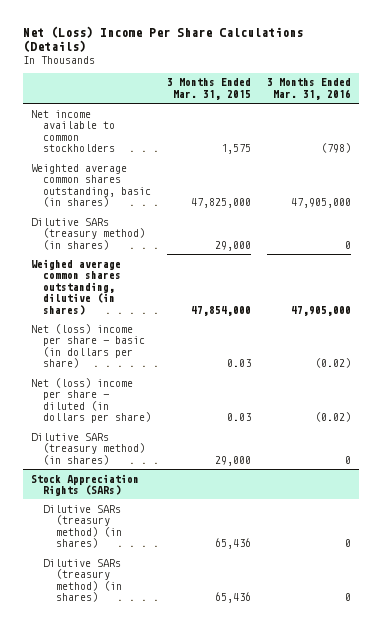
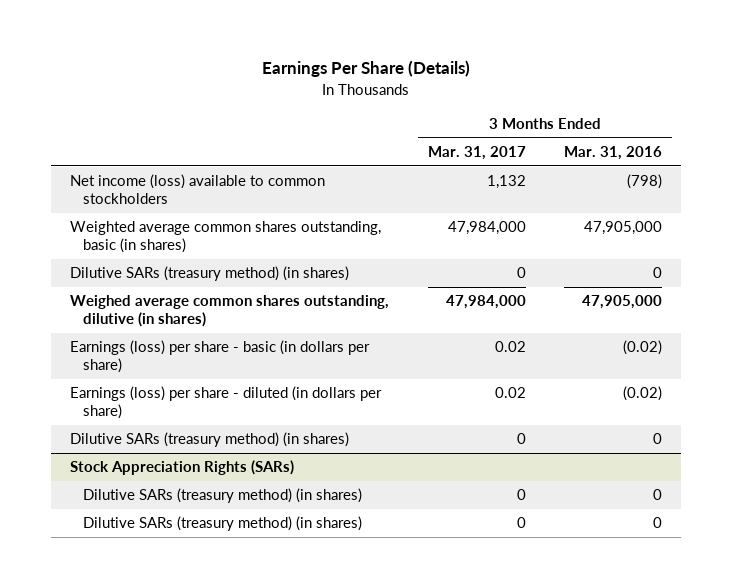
[22,26,303,53] Net (Loss) Income Per Share Calculations (Details) -> [262,60,471,78] Earnings Per Share (Details)
[167,78,252,101] 3 Months Ended Mar. 31, 2015 -> none
none -> [427,146,526,161] Mar. 31, 2017
[30,109,116,153] Net income available to common stockholders -> [70,174,326,204] Net income (loss) available to common stockholders
[30,323,146,369] Net (loss) income per share - basic (in dollars per share) -> [70,340,371,373] Earnings (loss) per share - basic (in dollars per share)
[30,377,152,424] Net (loss) income per share - diluted (in dollars per share) -> [70,386,383,419] Earnings (loss) per share - diluted (in dollars per share)

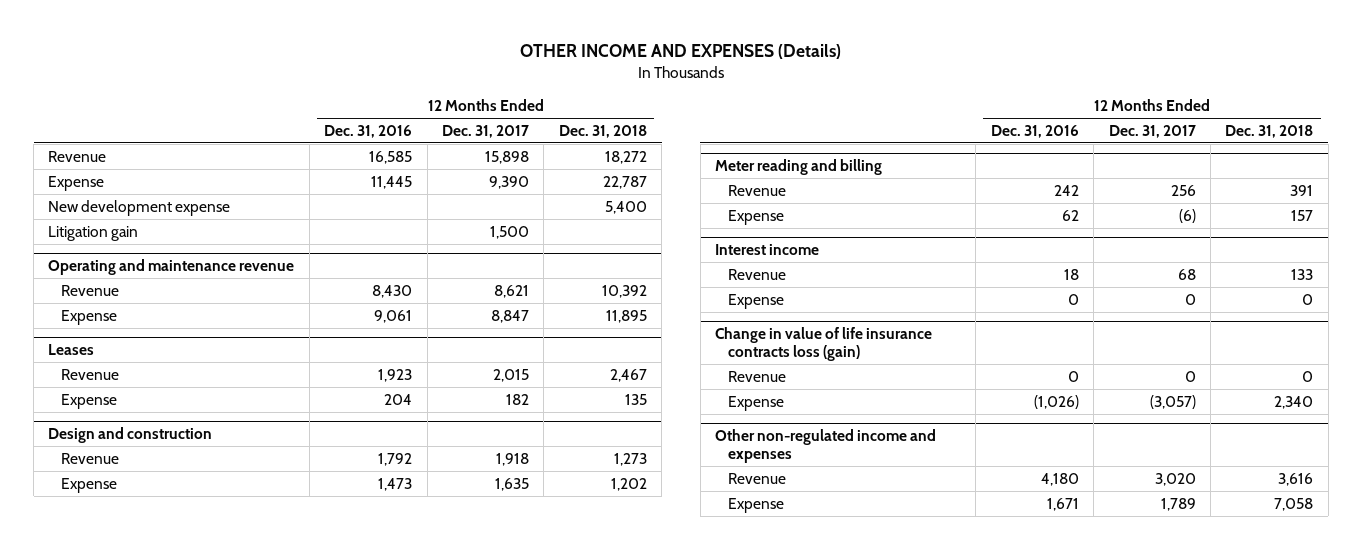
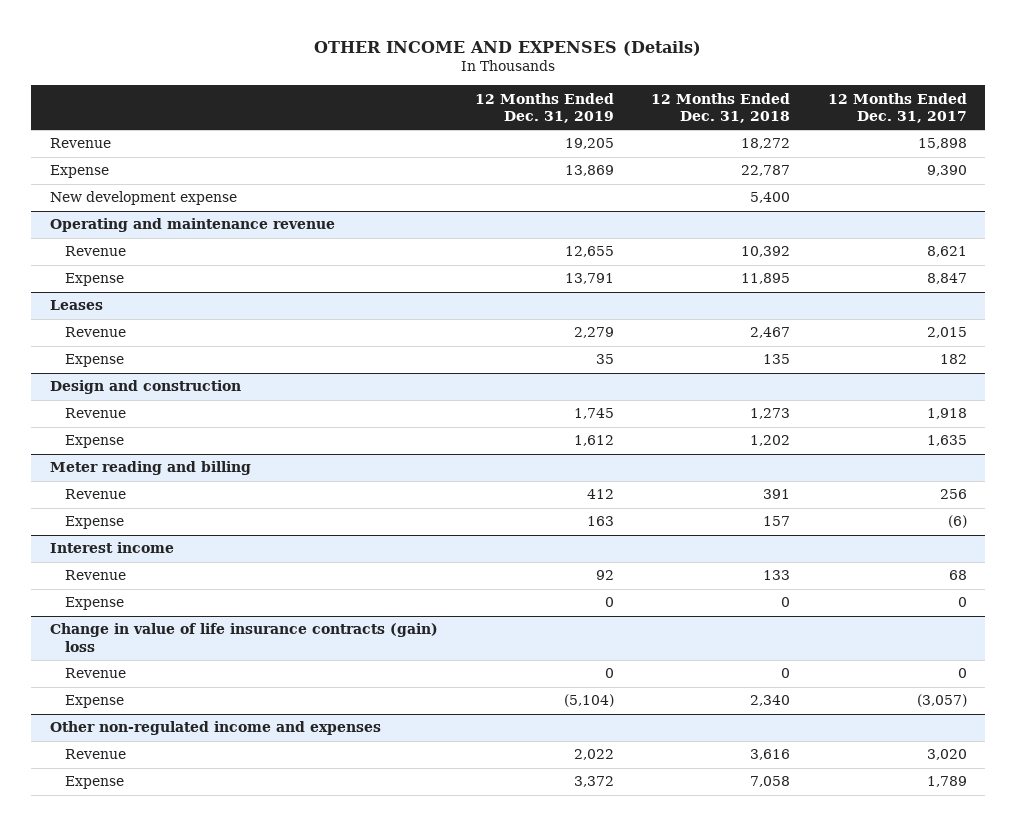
[324,124,413,138] Dec. 31, 2016 -> none
none -> [475,92,615,123] 12 Months Ended Dec. 31, 2019
[48,225,139,241] Litigation gain -> none
[714,326,932,362] Change in value of life insurance contracts loss (gain) -> [50,623,439,652] Change in value of life insurance contracts (gain) loss

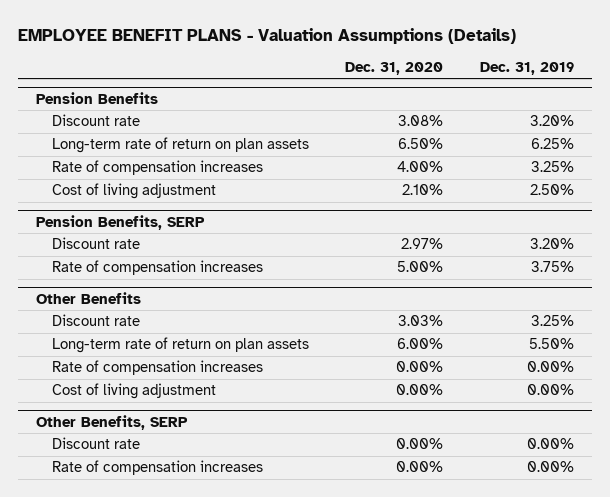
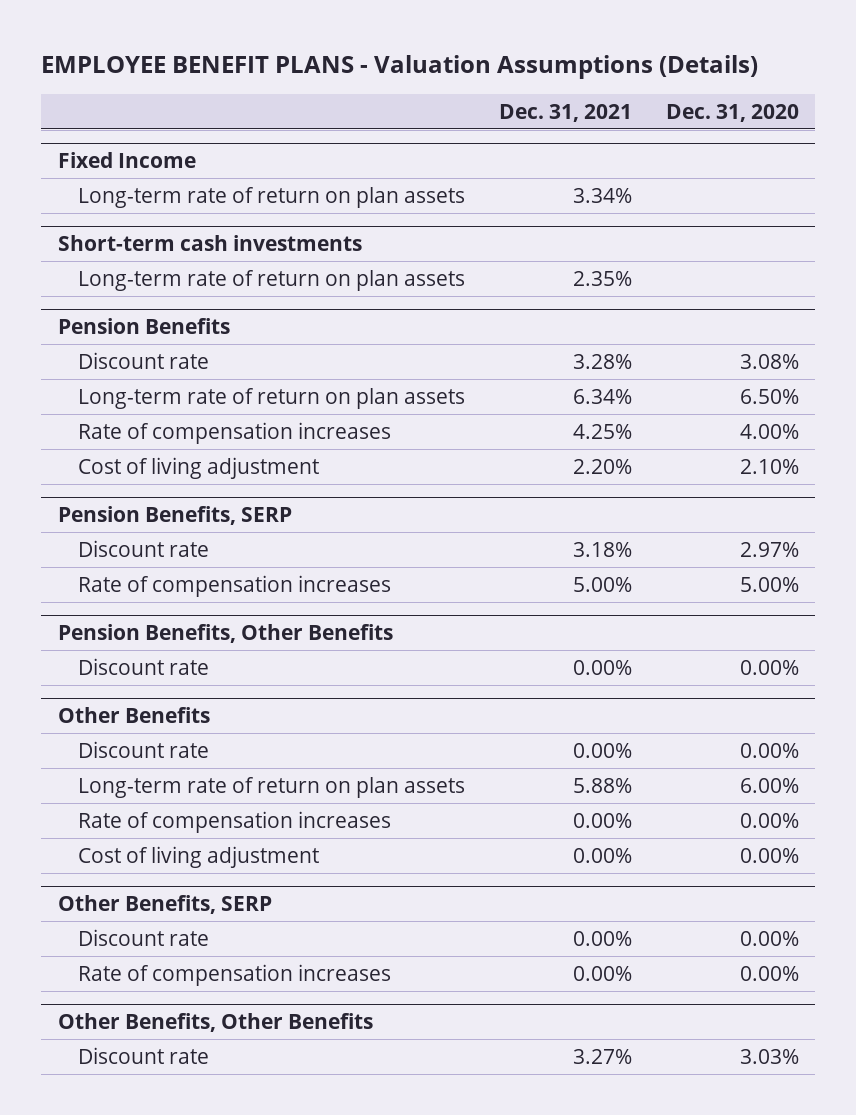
[479,61,574,75] Dec. 31, 2019 -> none
none -> [498,103,632,122] Dec. 31, 2021
none -> [57,152,196,169] Fixed Income
none -> [77,186,465,208] Long-term rate of return on plan assets
none -> [57,235,362,252] Short-term cash investments
none -> [77,269,465,291] Long-term rate of return on plan assets
none -> [57,624,393,644] Pension Benefits, Other Benefits
none -> [77,657,209,675] Discount rate
[398,315,444,327] 3.03% -> [739,742,799,758] 0.00%
none -> [57,1013,373,1033] Other Benefits, Other Benefits
none -> [77,1046,209,1064] Discount rate

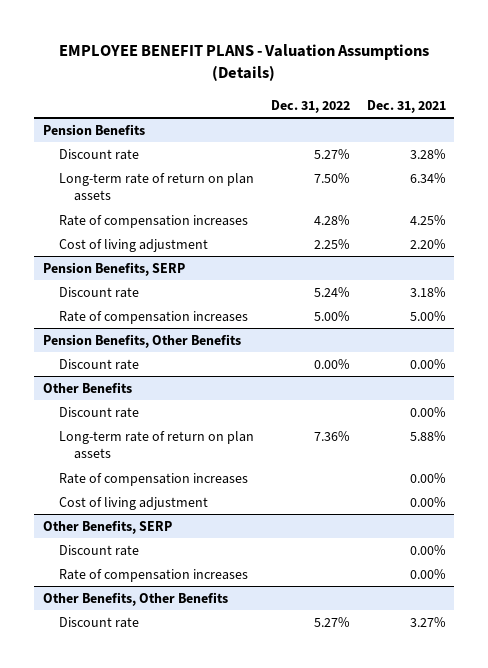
[665,103,799,122] Dec. 31, 2020 -> none
none -> [270,99,350,113] Dec. 31, 2022
[57,152,196,169] Fixed Income -> none
[77,186,465,208] Long-term rate of return on plan assets -> none
[57,235,362,252] Short-term cash investments -> none
[77,269,465,291] Long-term rate of return on plan assets -> none

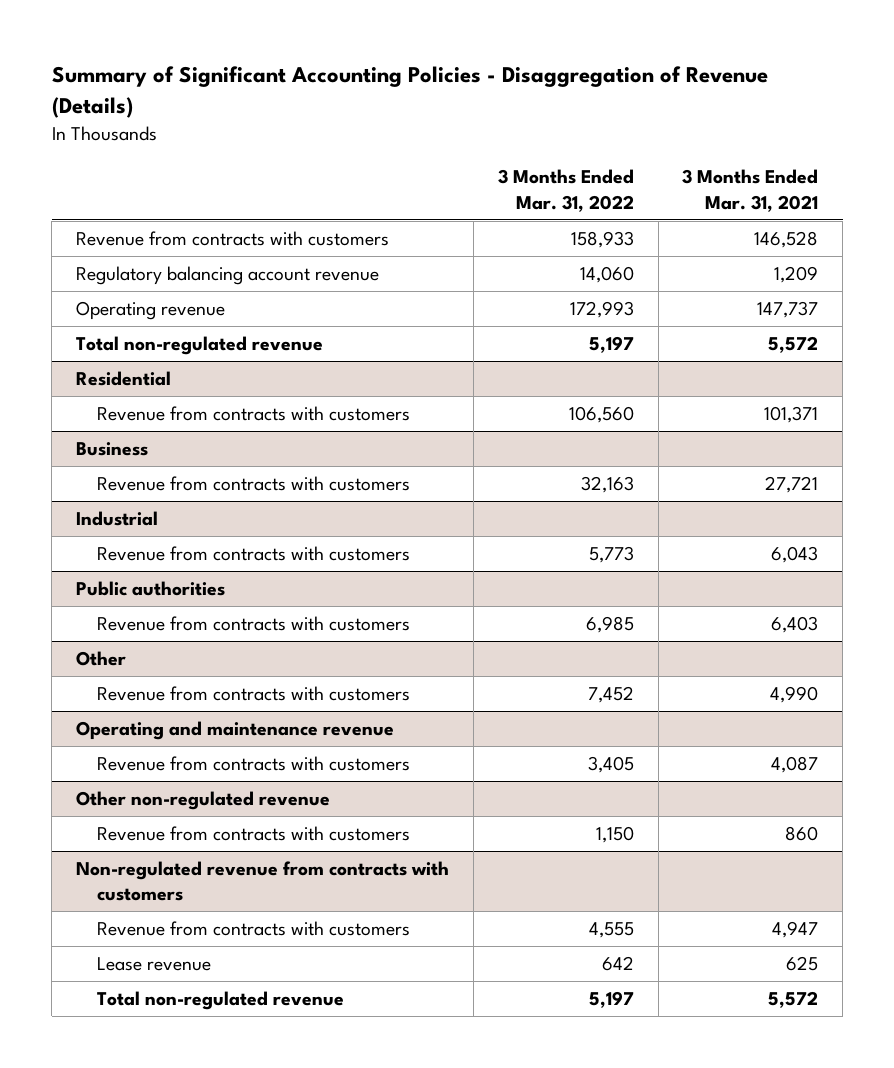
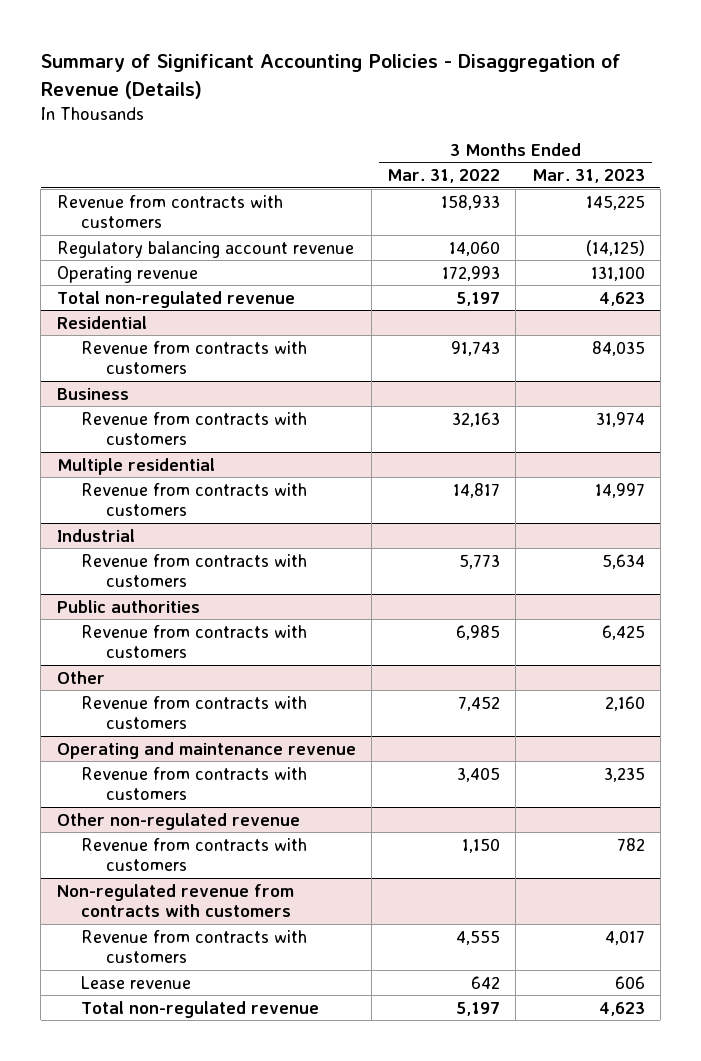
[682,169,819,212] 3 Months Ended Mar. 31, 2021 -> none
none -> [531,169,645,184] Mar. 31, 2023
[568,405,634,423] 106,560 -> [451,340,501,356] 91,743
none -> [56,457,215,475] Multiple residential
none -> [81,482,308,517] Revenue from contracts with customers

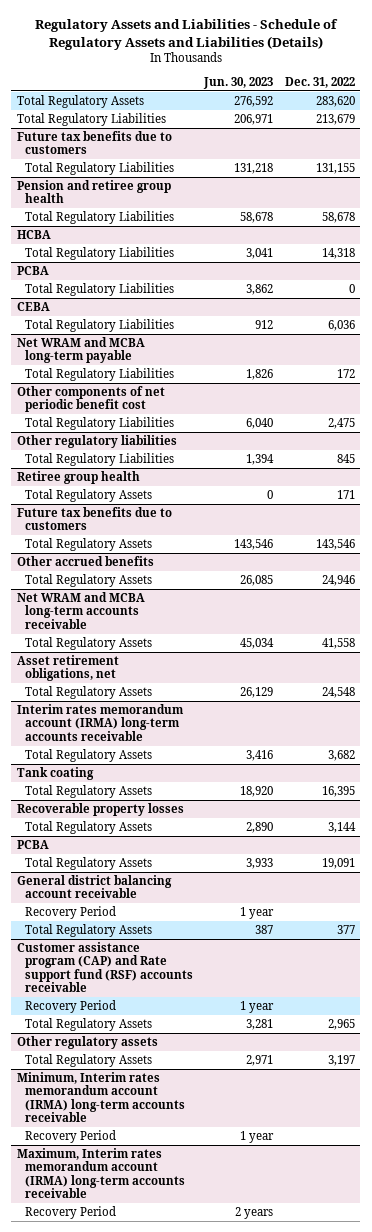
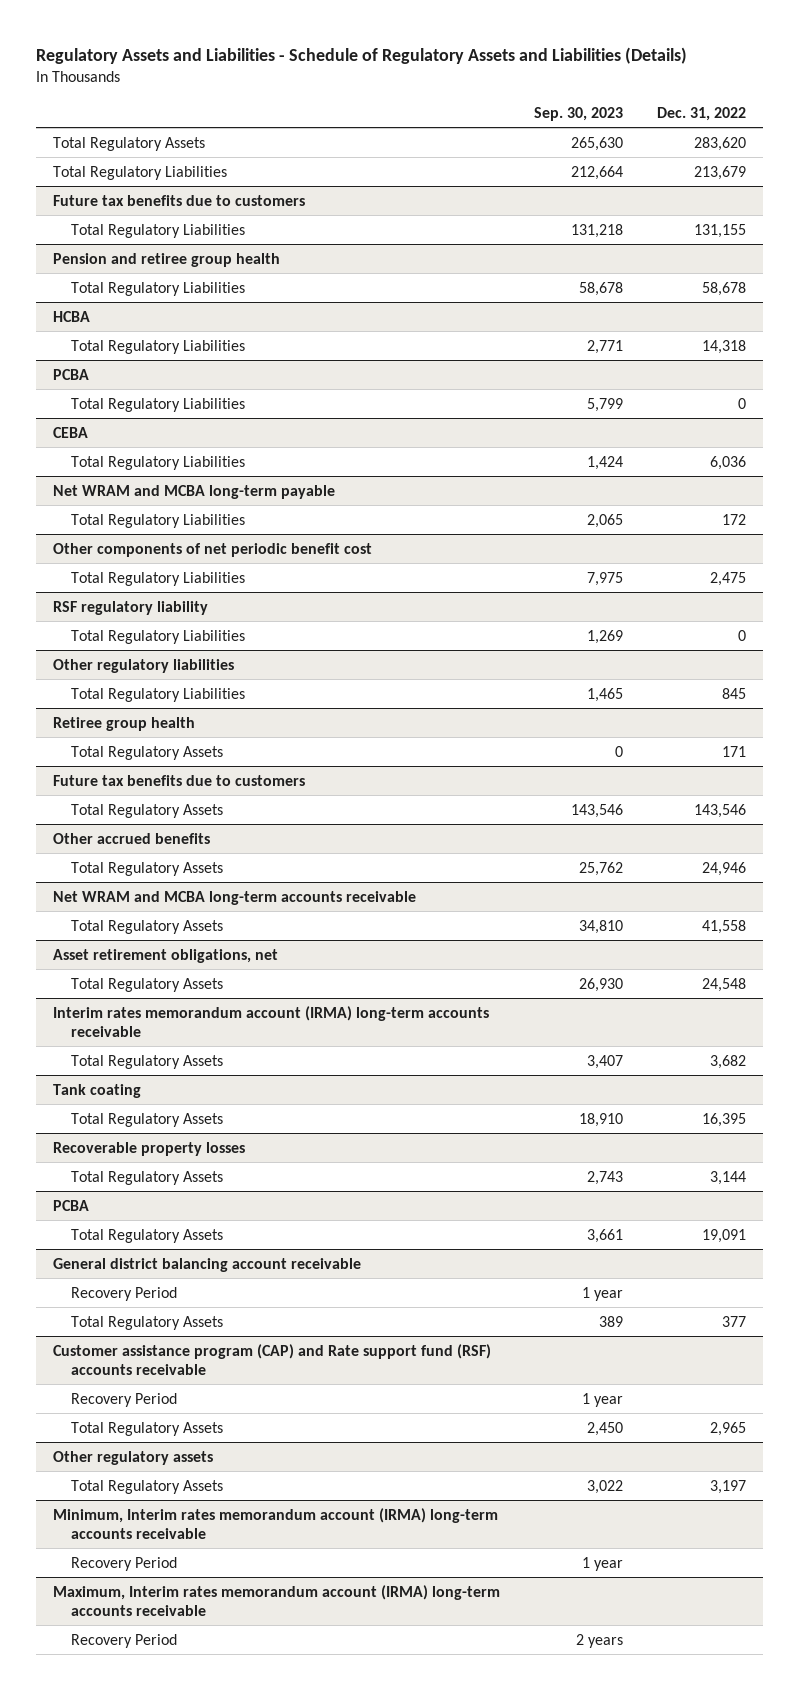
[203,77,274,90] Jun. 30, 2023 -> none
none -> [533,106,623,121] Sep. 30, 2023
none -> [53,600,209,615] RSF regulatory liability
none -> [71,629,246,644] Total Regulatory Liabilities

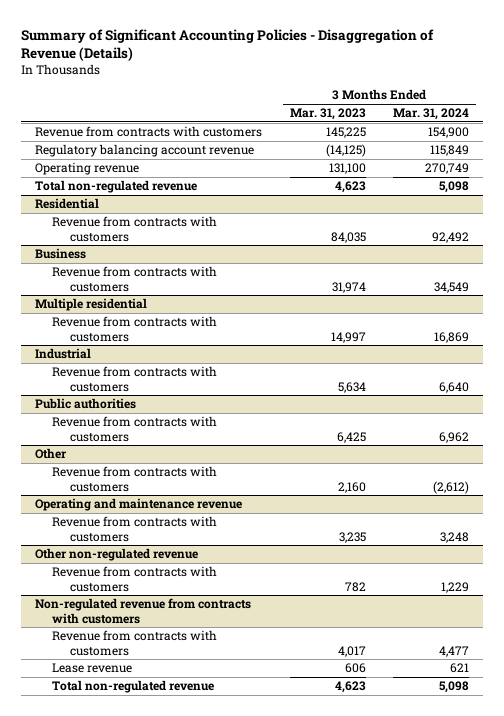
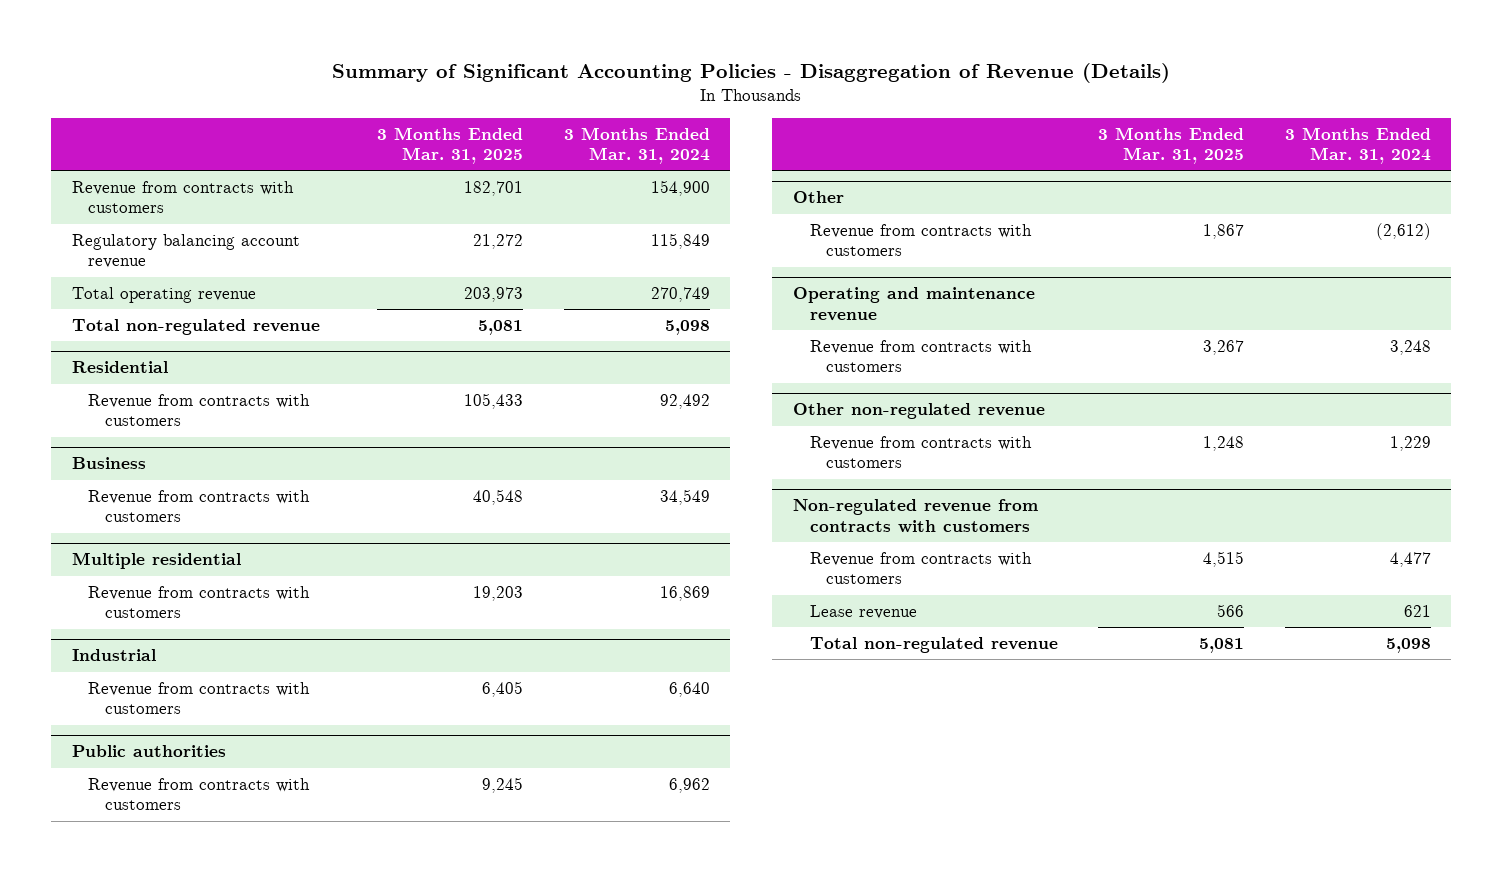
[289,108,366,121] Mar. 31, 2023 -> none
none -> [376,126,523,165] 3 Months Ended Mar. 31, 2025
[34,162,139,176] Operating revenue -> [71,287,256,304] Total operating revenue

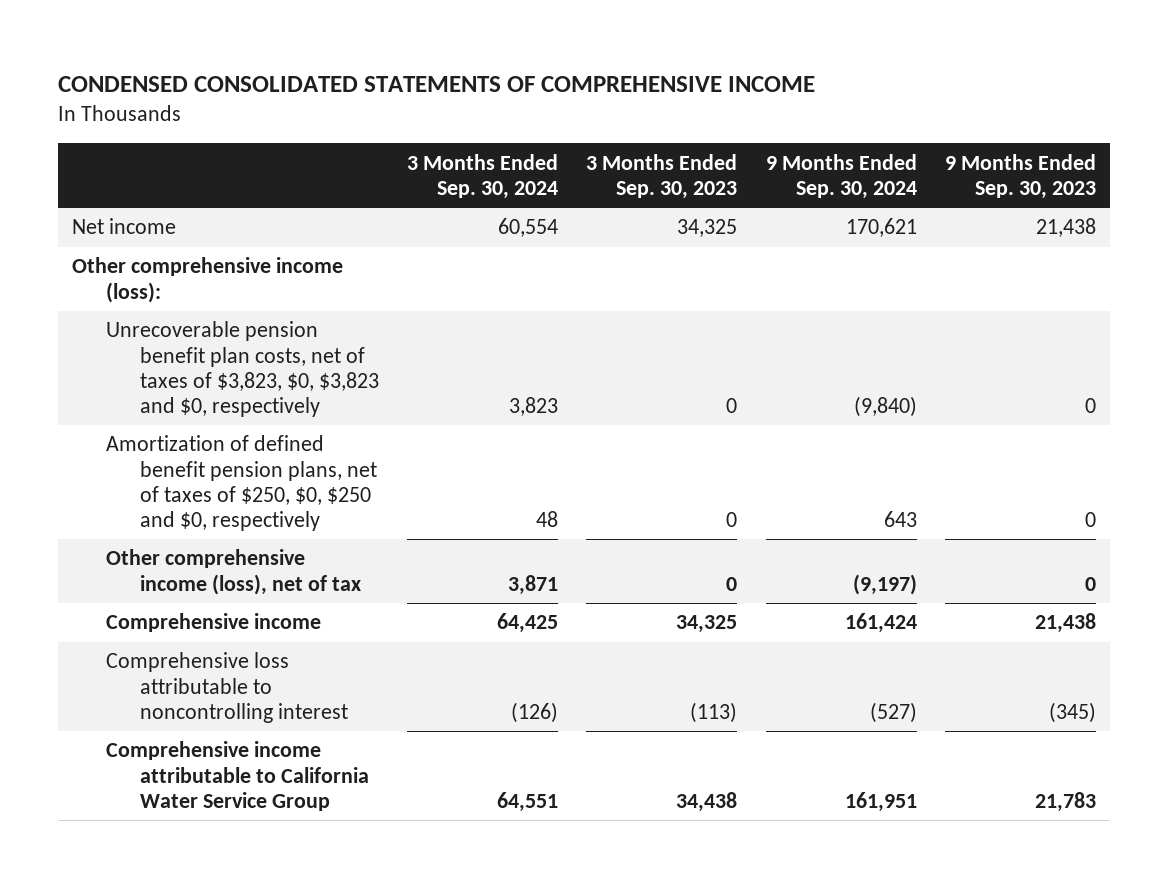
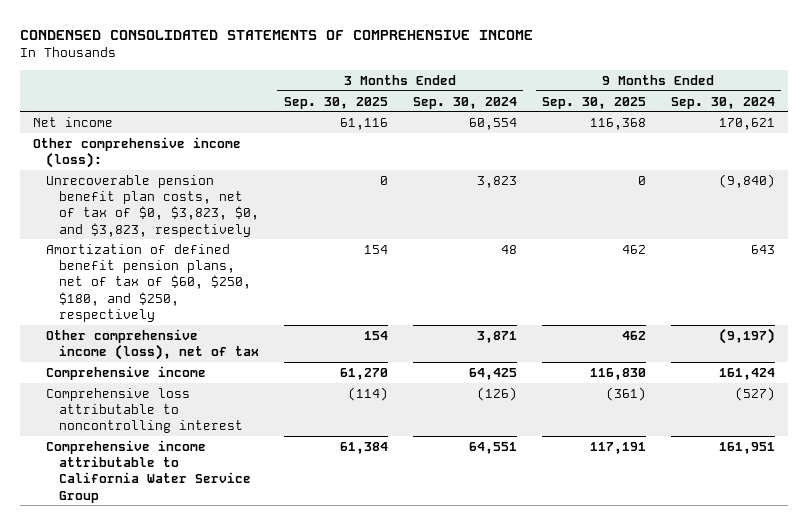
[586,153,738,199] 3 Months Ended Sep. 30, 2023 -> none
[944,153,1096,199] 9 Months Ended Sep. 30, 2023 -> none
none -> [283,96,388,109] Sep. 30, 2025
none -> [541,96,646,109] Sep. 30, 2025
[106,321,380,417] Unrecoverable pension benefit plan costs, net of taxes of $3,823, $0, $3,823 and $0, respectively -> [45,174,259,237] Unrecoverable pension benefit plan costs, net of tax of $0, $3,823, $0, and $3,823, respectively
[106,435,378,531] Amortization of defined benefit pension plans, net of taxes of $250, $0, $250 and $0, respectively -> [45,243,251,322] Amortization of defined benefit pension plans, net of tax of $60, $250, $180, and $250, respectively

